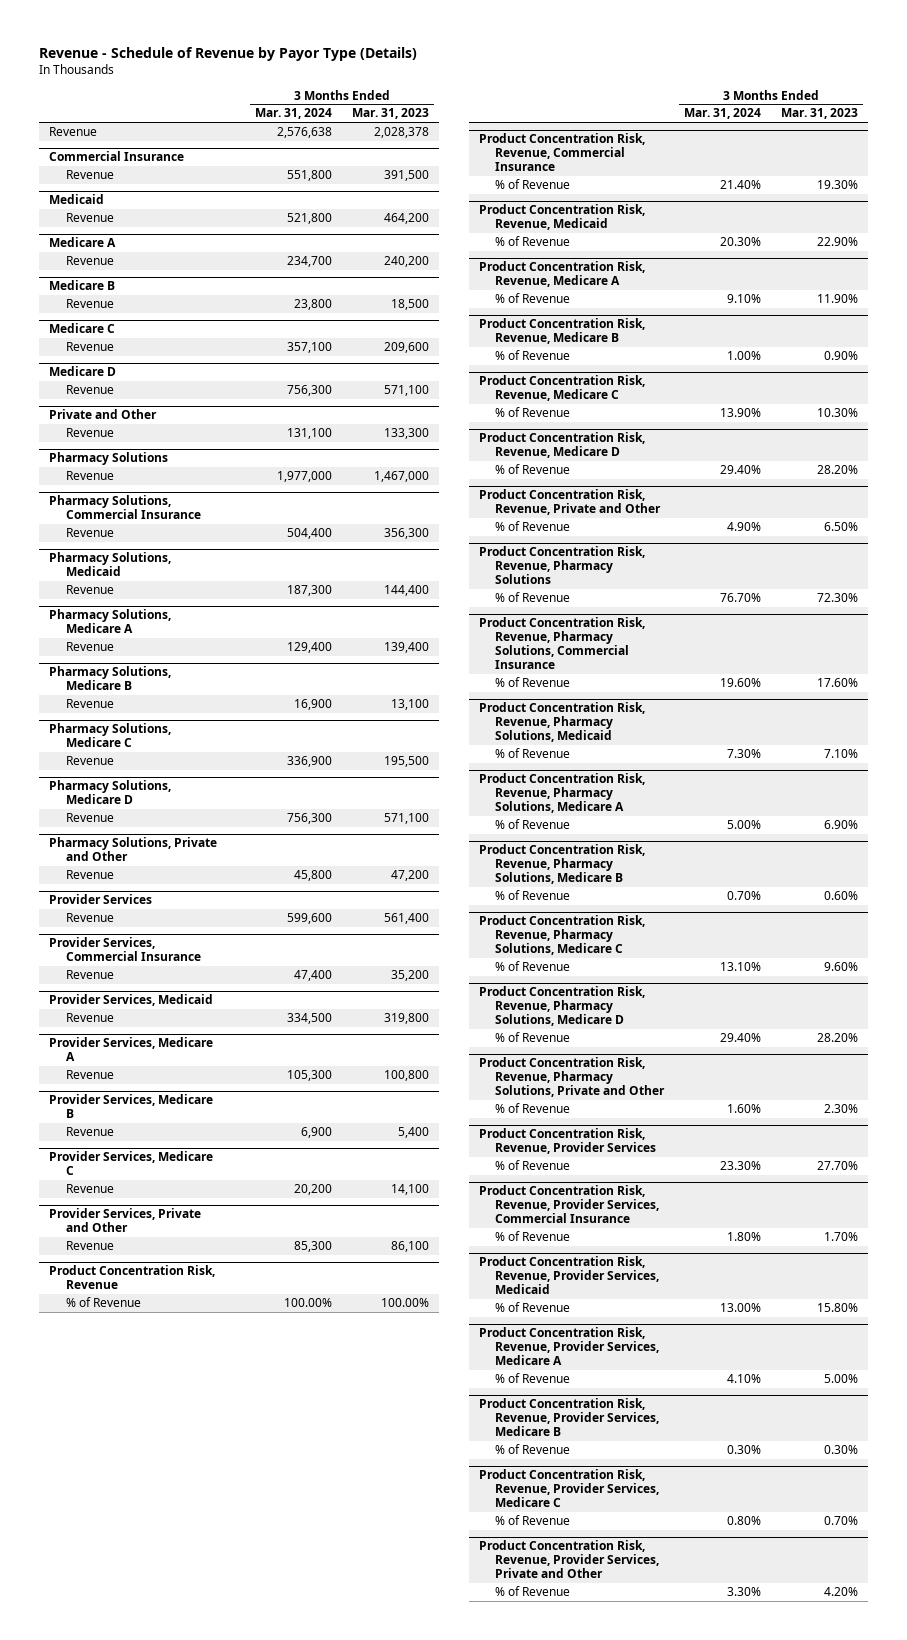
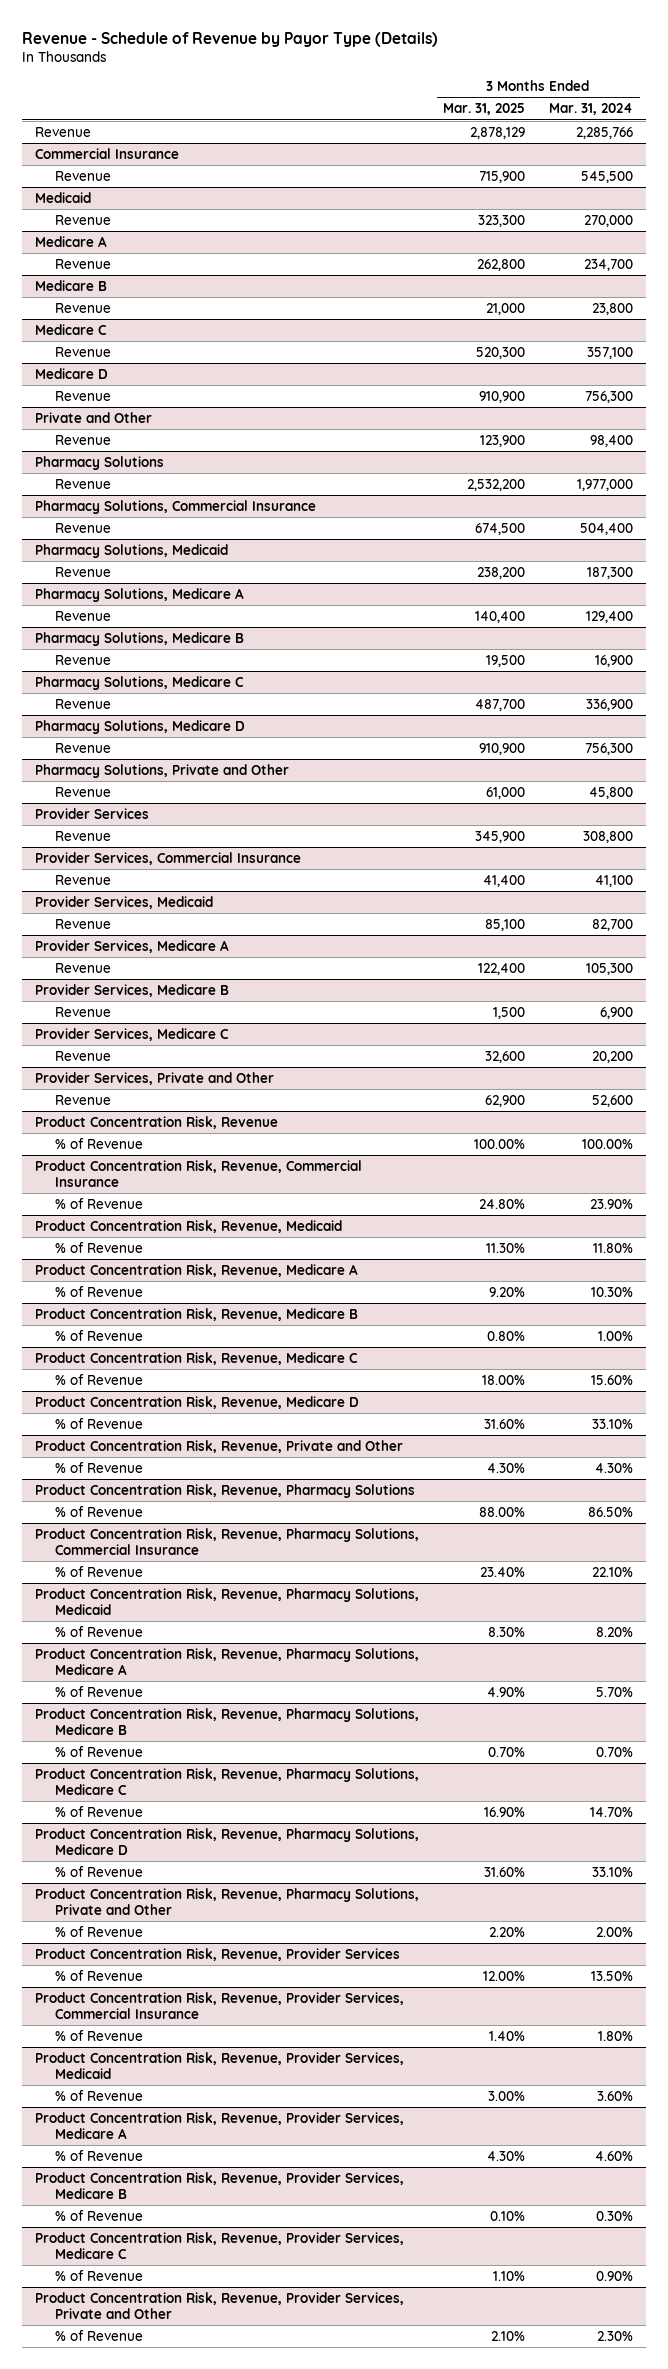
[351,108,429,120] Mar. 31, 2023 -> none
none -> [443,103,526,116] Mar. 31, 2025
[276,127,332,139] 2,576,638 -> [576,126,634,139] 2,285,766
[286,170,332,182] 551,800 -> [581,170,634,183] 545,500
[286,213,332,225] 521,800 -> [584,214,634,227] 270,000
[286,428,332,440] 131,100 -> [590,434,634,447] 98,400
[286,913,332,925] 599,600 -> [583,830,634,843] 308,800
[293,970,332,982] 47,400 -> [595,874,634,887] 41,100
[286,1013,332,1025] 334,500 -> [592,918,634,931] 82,700
[293,1241,332,1253] 85,300 -> [592,1094,634,1107] 52,600
[719,180,761,190] 21.40% -> [590,1198,634,1209] 23.90%
[719,237,761,247] 20.30% -> [593,1242,634,1253] 11.80%
[726,294,761,304] 9.10% -> [591,1286,634,1297] 10.30%
[719,408,761,418] 13.90% -> [591,1374,634,1385] 15.60%
[719,465,761,475] 29.40% -> [592,1418,634,1429] 33.10%
[726,522,761,532] 4.90% -> [595,1462,634,1473] 4.30%
[719,593,761,603] 76.70% -> [588,1506,634,1517] 86.50%
[719,678,761,688] 19.60% -> [592,1566,634,1577] 22.10%
[726,749,761,759] 7.30% -> [596,1626,634,1637] 8.20%
[726,820,761,830] 5.00% -> [596,1686,634,1697] 5.70%
[719,962,761,972] 13.10% -> [590,1806,634,1817] 14.70%
[719,1033,761,1043] 29.40% -> [592,1866,634,1877] 33.10%
[726,1104,761,1114] 1.60% -> [596,1926,634,1937] 2.00%
[719,1161,761,1171] 23.30% -> [591,1970,634,1981] 13.50%
[719,1303,761,1313] 13.00% -> [597,2090,634,2101] 3.60%
[726,1374,761,1384] 4.10% -> [595,2150,634,2161] 4.60%
[726,1516,761,1526] 0.80% -> [596,2270,634,2281] 0.90%
[726,1587,761,1597] 3.30% -> [597,2330,634,2341] 2.30%

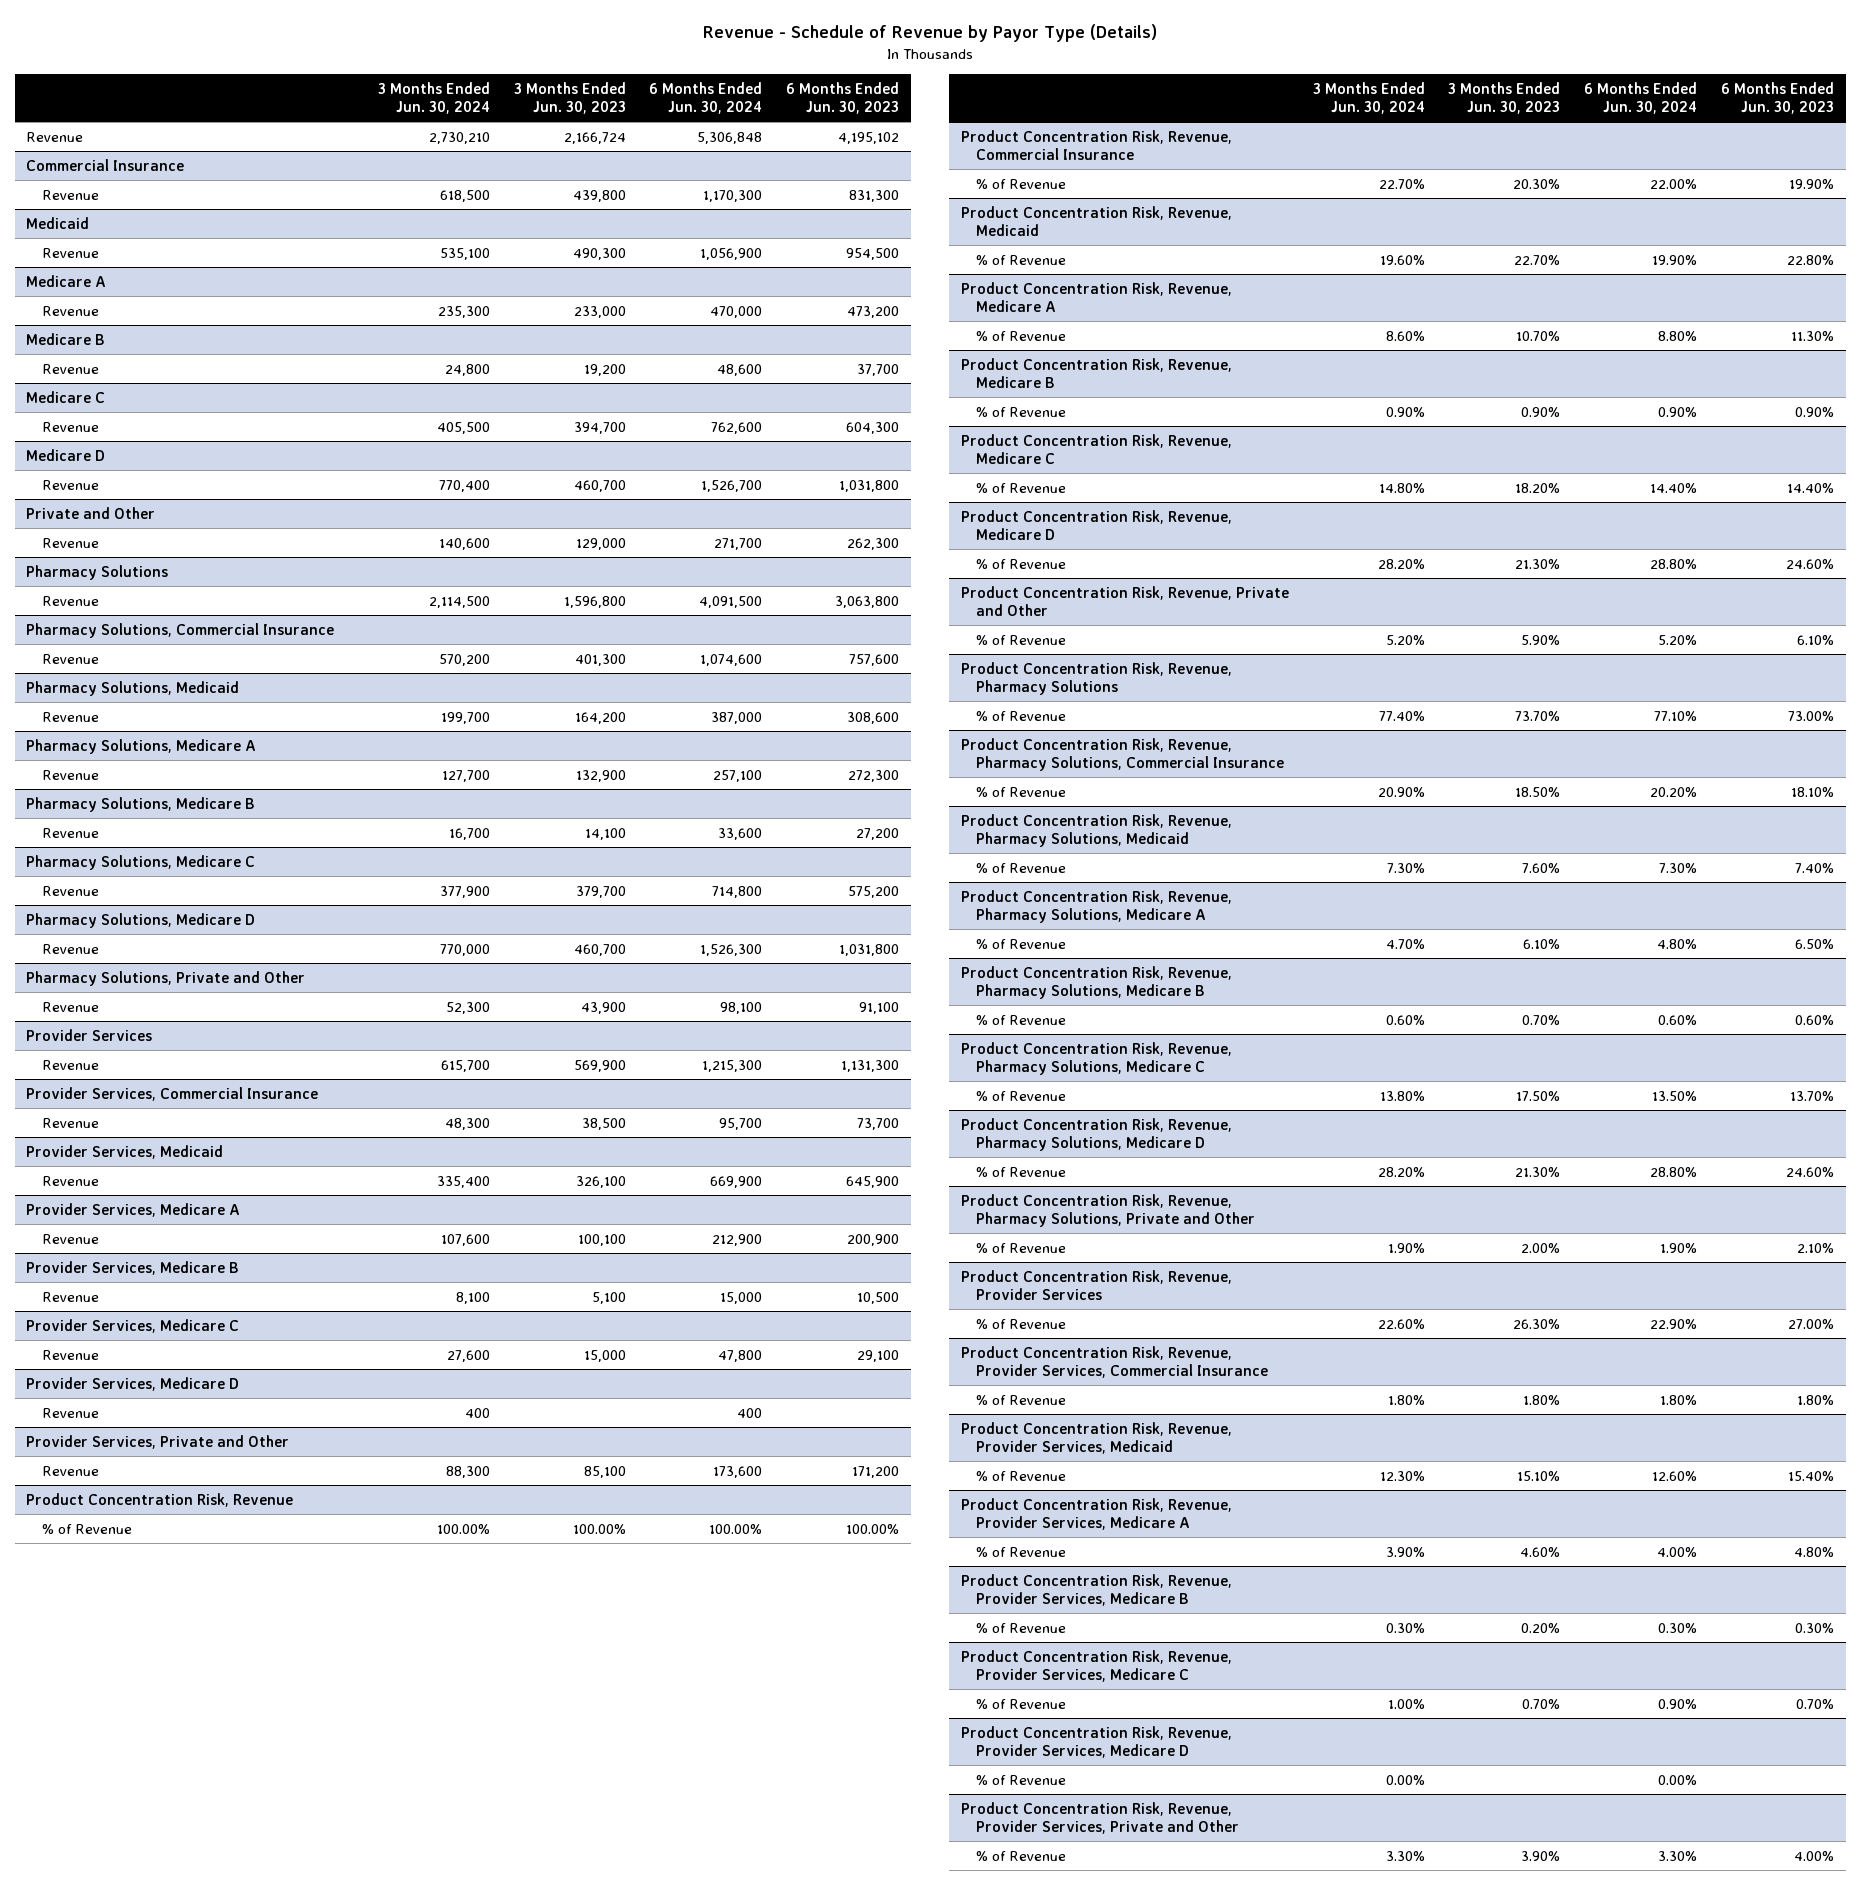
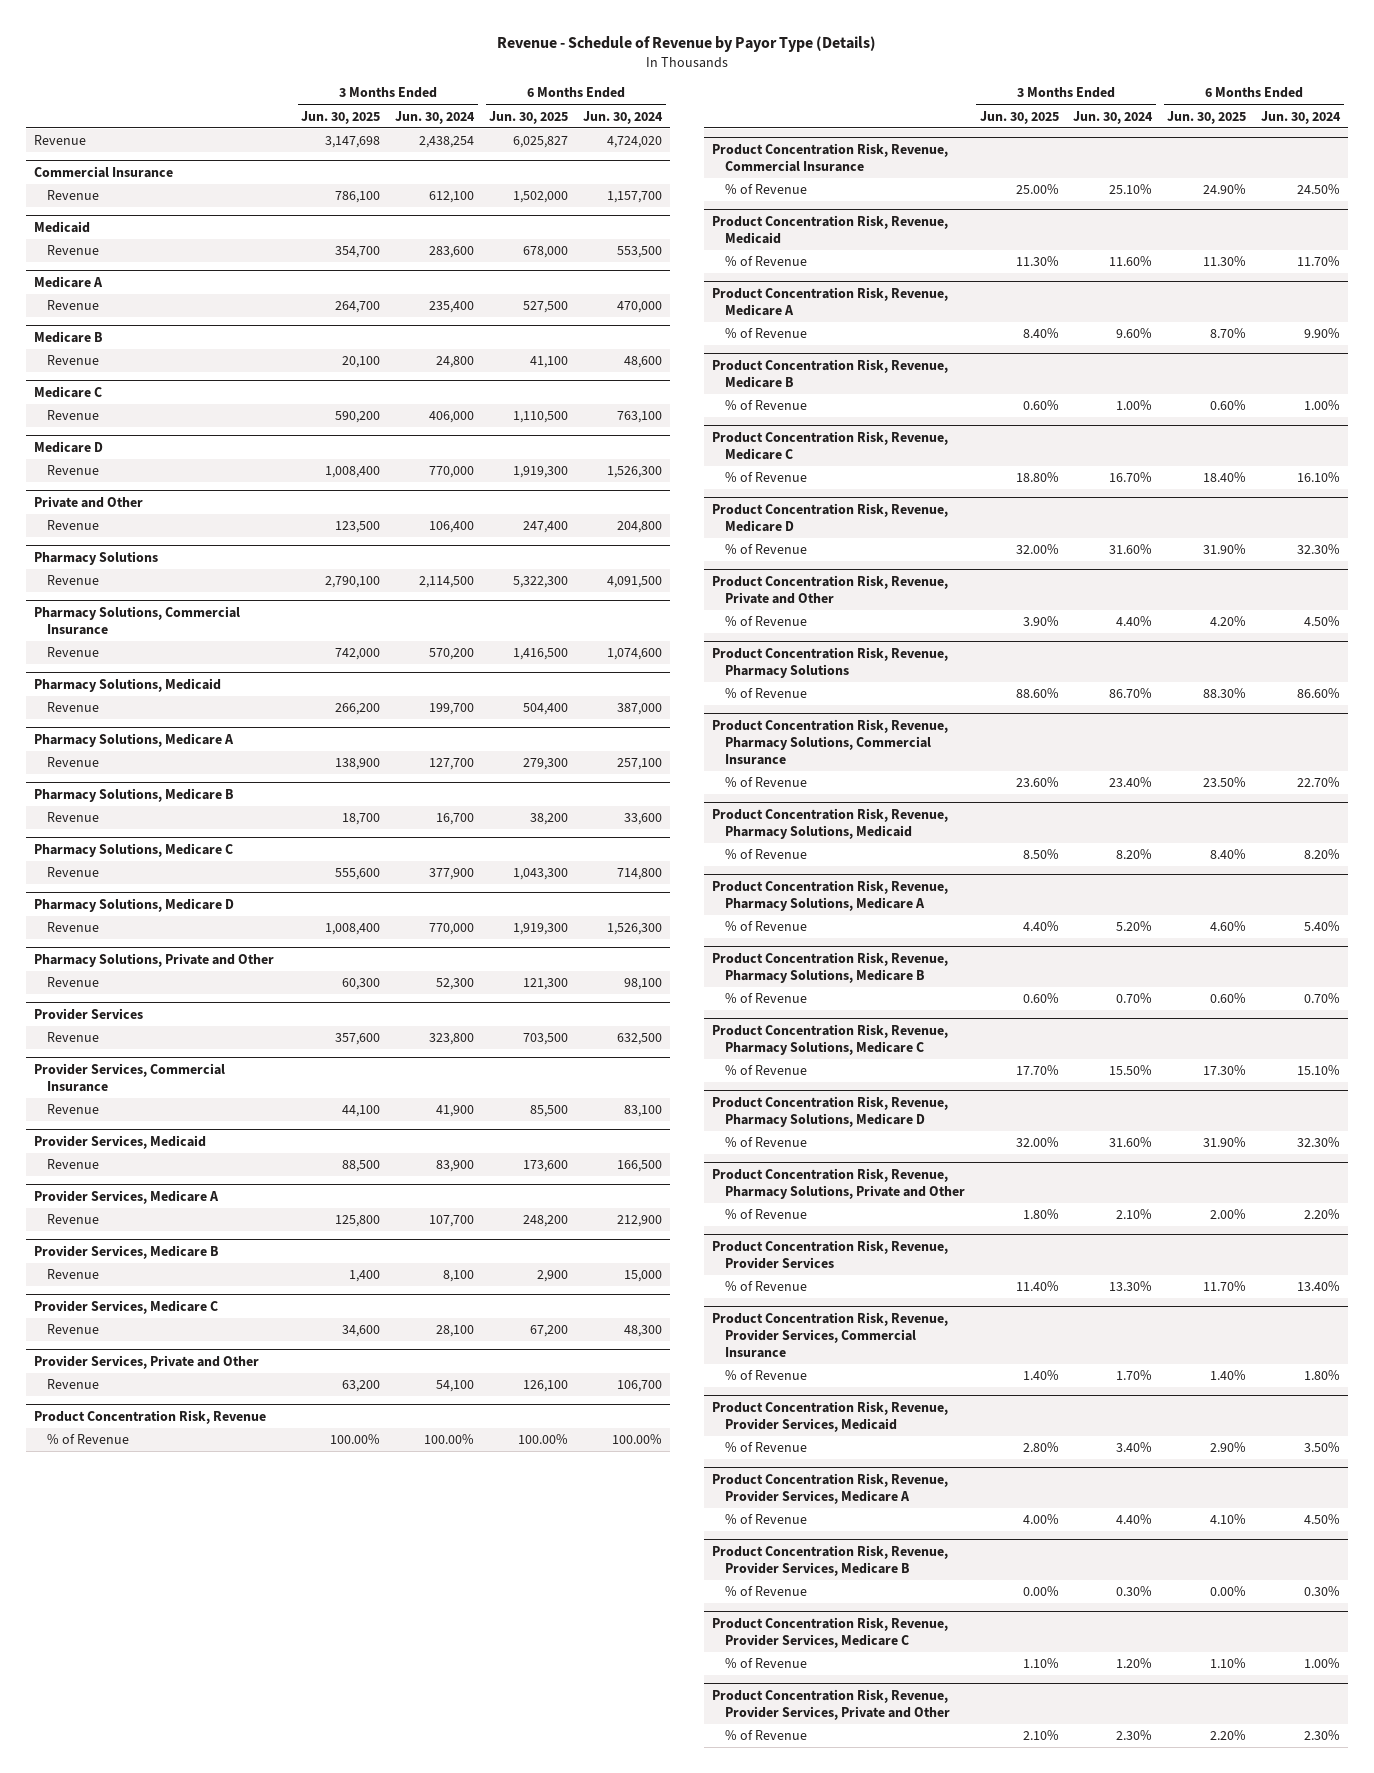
[513,81,626,115] 3 Months Ended Jun. 30, 2023 -> none
[786,81,900,115] 6 Months Ended Jun. 30, 2023 -> none
none -> [301,110,381,124] Jun. 30, 2025
none -> [489,110,569,124] Jun. 30, 2025
[429,131,491,144] 2,730,210 -> [419,136,475,149] 2,438,254
[697,131,763,144] 5,306,848 -> [607,136,663,149] 4,724,020
[440,189,491,202] 618,500 -> [429,191,475,204] 612,100
[703,189,763,202] 1,170,300 -> [607,191,663,204] 1,157,700
[440,247,491,260] 535,100 -> [429,246,475,259] 283,600
[700,247,763,260] 1,056,900 -> [617,246,663,259] 553,500
[438,305,491,318] 235,300 -> [429,301,475,314] 235,400
[437,421,491,434] 405,500 -> [429,411,475,424] 406,000
[711,421,763,434] 762,600 -> [617,411,663,424] 763,100
[439,479,491,492] 770,400 -> [429,466,475,479] 770,000
[701,479,763,492] 1,526,700 -> [607,466,663,479] 1,526,300
[439,537,491,550] 140,600 -> [429,521,475,534] 106,400
[714,537,763,550] 271,700 -> [617,521,663,534] 204,800
[441,1059,491,1072] 615,700 -> [429,1033,475,1046] 323,800
[702,1059,763,1072] 1,215,300 -> [617,1033,663,1046] 632,500
[445,1117,491,1130] 48,300 -> [436,1105,475,1118] 41,900
[719,1117,763,1130] 95,700 -> [624,1105,663,1118] 83,100
[437,1175,491,1188] 335,400 -> [436,1160,475,1173] 83,900
[710,1175,763,1188] 669,900 -> [617,1160,663,1173] 166,500
[441,1233,491,1246] 107,600 -> [429,1215,475,1228] 107,700
[26,1376,240,1391] Provider Services, Medicare D -> none
[41,1407,99,1418] Revenue -> none
[447,1349,491,1362] 27,600 -> [436,1325,475,1338] 28,100
[718,1349,763,1362] 47,800 -> [624,1325,663,1338] 48,300
[446,1465,491,1478] 88,300 -> [436,1380,475,1393] 54,100
[713,1465,763,1478] 173,600 -> [617,1380,663,1393] 106,700
[1378,178,1425,189] 22.70% -> [1109,184,1153,195] 25.10%
[1649,178,1697,189] 22.00% -> [1297,184,1341,195] 24.50%
[1379,254,1425,265] 19.60% -> [1109,256,1153,267] 11.60%
[1651,254,1697,265] 19.90% -> [1297,256,1341,267] 11.70%
[1385,330,1425,341] 8.60% -> [1116,328,1153,339] 9.60%
[1657,330,1697,341] 8.80% -> [1304,328,1341,339] 9.90%
[1385,406,1425,417] 0.90% -> [1116,400,1153,411] 1.00%
[1657,406,1697,417] 0.90% -> [1304,400,1341,411] 1.00%
[1378,482,1425,493] 14.80% -> [1109,472,1153,483] 16.70%
[1649,482,1697,493] 14.40% -> [1297,472,1341,483] 16.10%
[1377,558,1425,569] 28.20% -> [1109,544,1153,555] 31.60%
[1649,558,1697,569] 28.80% -> [1297,544,1341,555] 32.30%
[1385,634,1425,645] 5.20% -> [1116,616,1153,627] 4.40%
[1657,634,1697,645] 5.20% -> [1304,616,1341,627] 4.50%
[1378,710,1425,721] 77.40% -> [1109,688,1153,699] 86.70%
[1653,710,1697,721] 77.10% -> [1297,688,1341,699] 86.60%
[1377,786,1425,797] 20.90% -> [1109,777,1153,788] 23.40%
[1649,786,1697,797] 20.20% -> [1297,777,1341,788] 22.70%
[1386,862,1425,873] 7.30% -> [1116,849,1153,860] 8.20%
[1658,862,1697,873] 7.30% -> [1304,849,1341,860] 8.20%
[1385,938,1425,949] 4.70% -> [1116,921,1153,932] 5.20%
[1656,938,1697,949] 4.80% -> [1304,921,1341,932] 5.40%
[1385,1014,1425,1025] 0.60% -> [1116,993,1153,1004] 0.70%
[1657,1014,1697,1025] 0.60% -> [1304,993,1341,1004] 0.70%
[1379,1090,1425,1101] 13.80% -> [1109,1065,1153,1076] 15.50%
[1651,1090,1697,1101] 13.50% -> [1297,1065,1341,1076] 15.10%
[1377,1166,1425,1177] 28.20% -> [1109,1137,1153,1148] 31.60%
[1649,1166,1697,1177] 28.80% -> [1297,1137,1341,1148] 32.30%
[1387,1242,1425,1253] 1.90% -> [1116,1209,1153,1220] 2.10%
[1659,1242,1697,1253] 1.90% -> [1304,1209,1341,1220] 2.20%
[1377,1318,1425,1329] 22.60% -> [1109,1281,1153,1292] 13.30%
[1649,1318,1697,1329] 22.90% -> [1297,1281,1341,1292] 13.40%
[1387,1394,1425,1405] 1.80% -> [1116,1370,1153,1381] 1.70%
[1379,1470,1425,1481] 12.30% -> [1116,1442,1153,1453] 3.40%
[1651,1470,1697,1481] 12.60% -> [1304,1442,1341,1453] 3.50%
[1385,1546,1425,1557] 3.90% -> [1116,1514,1153,1525] 4.40%
[1656,1546,1697,1557] 4.00% -> [1304,1514,1341,1525] 4.50%
[960,1725,1232,1759] Product Concentration Risk, Revenue, Provider Services, Medicare D -> none
[976,1774,1067,1785] % of Revenue -> none
[1387,1698,1425,1709] 1.00% -> [1116,1658,1153,1669] 1.20%
[1657,1698,1697,1709] 0.90% -> [1304,1658,1341,1669] 1.00%
[1385,1850,1425,1861] 3.30% -> [1116,1730,1153,1741] 2.30%
[1657,1850,1697,1861] 3.30% -> [1304,1730,1341,1741] 2.30%

